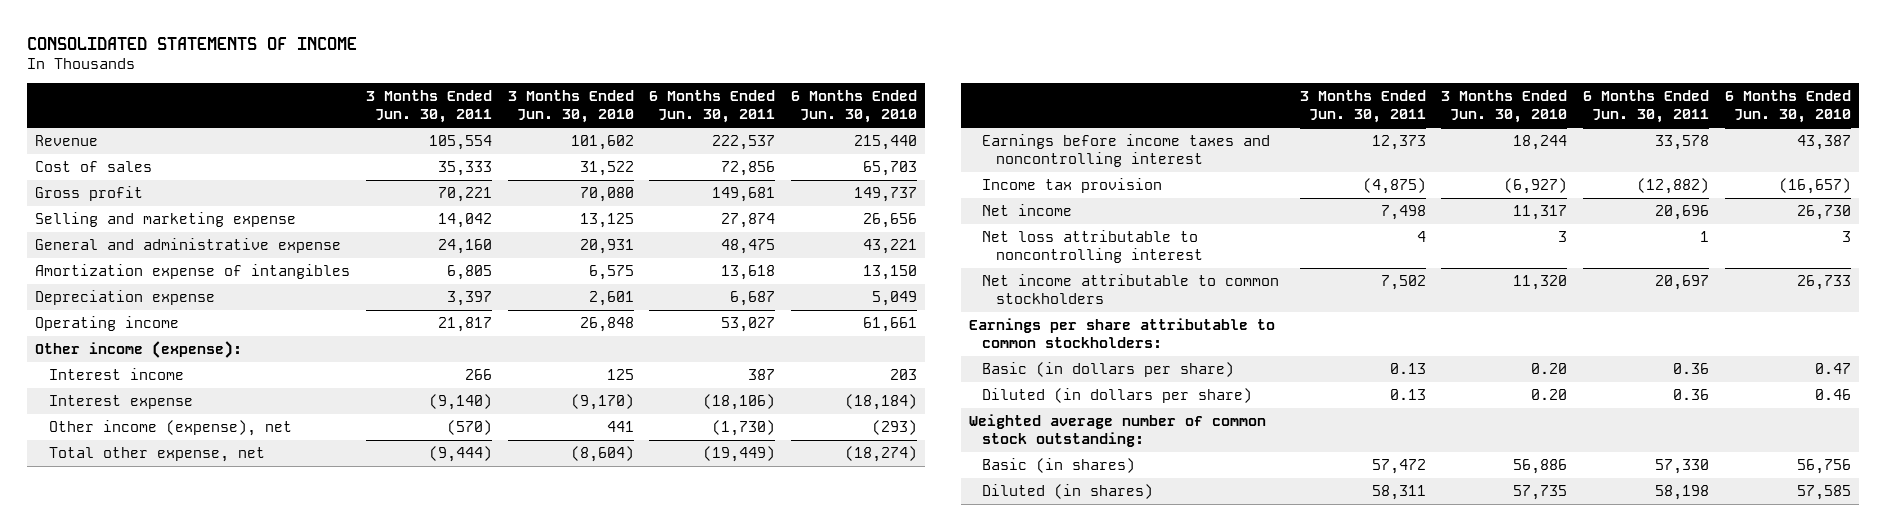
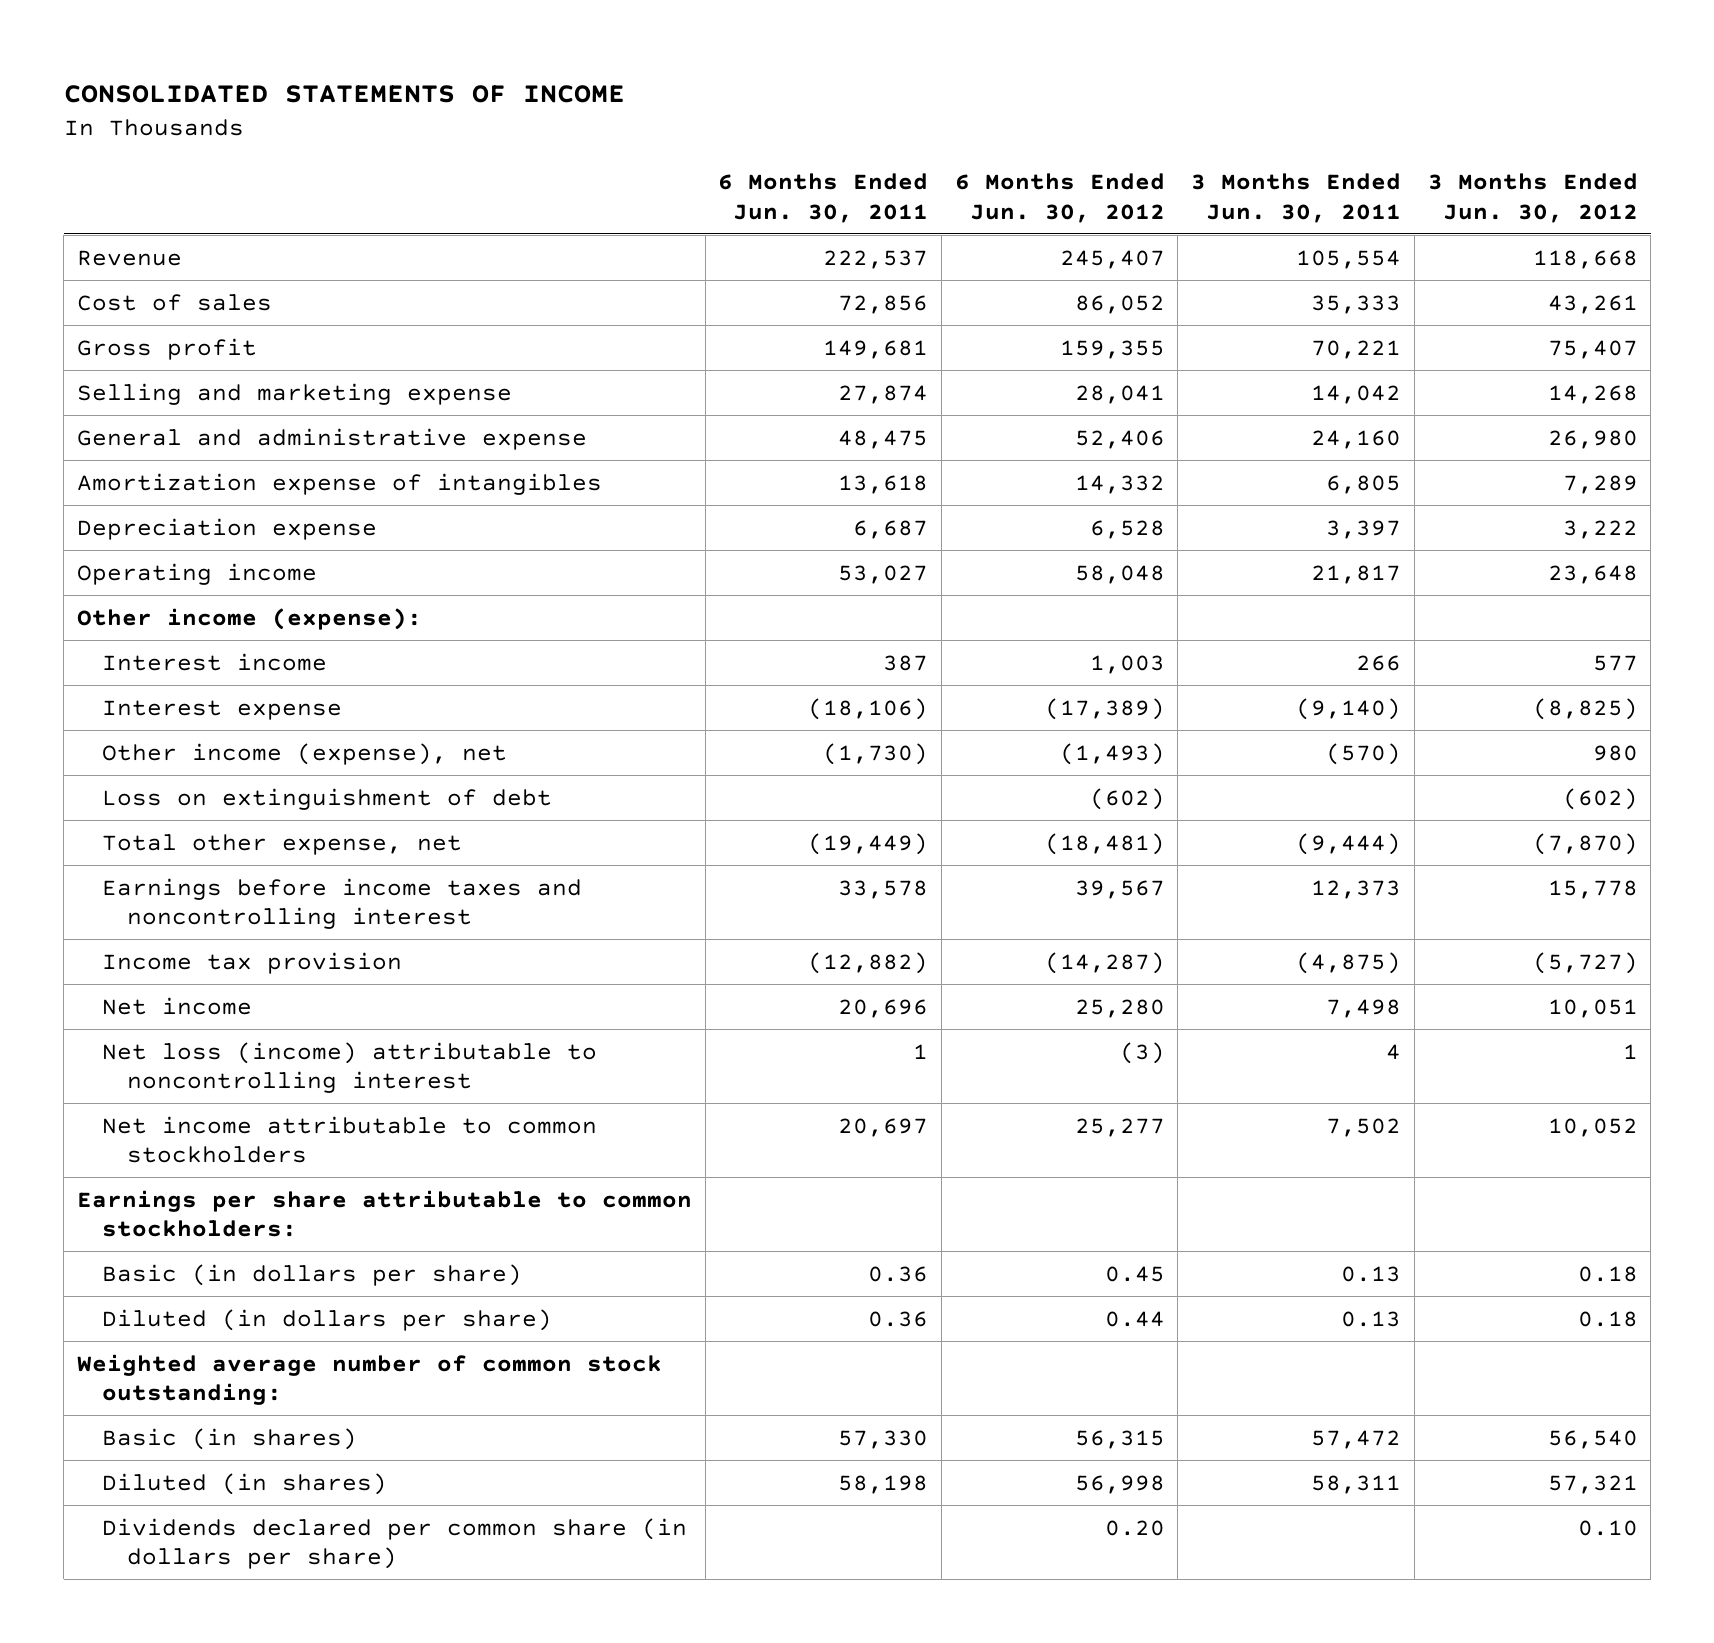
[507,90,634,124] 3 Months Ended Jun. 30, 2010 -> none
[791,90,918,124] 6 Months Ended Jun. 30, 2010 -> none
none -> [954,173,1165,223] 6 Months Ended Jun. 30, 2012
none -> [1427,173,1638,223] 3 Months Ended Jun. 30, 2012
none -> [101,787,552,810] Loss on extinguishment of debt
[982,230,1203,263] Net loss attributable to noncontrolling interest -> [101,1041,597,1094] Net loss (income) attributable to noncontrolling interest
none -> [101,1517,687,1570] Dividends declared per common share (in dollars per share)

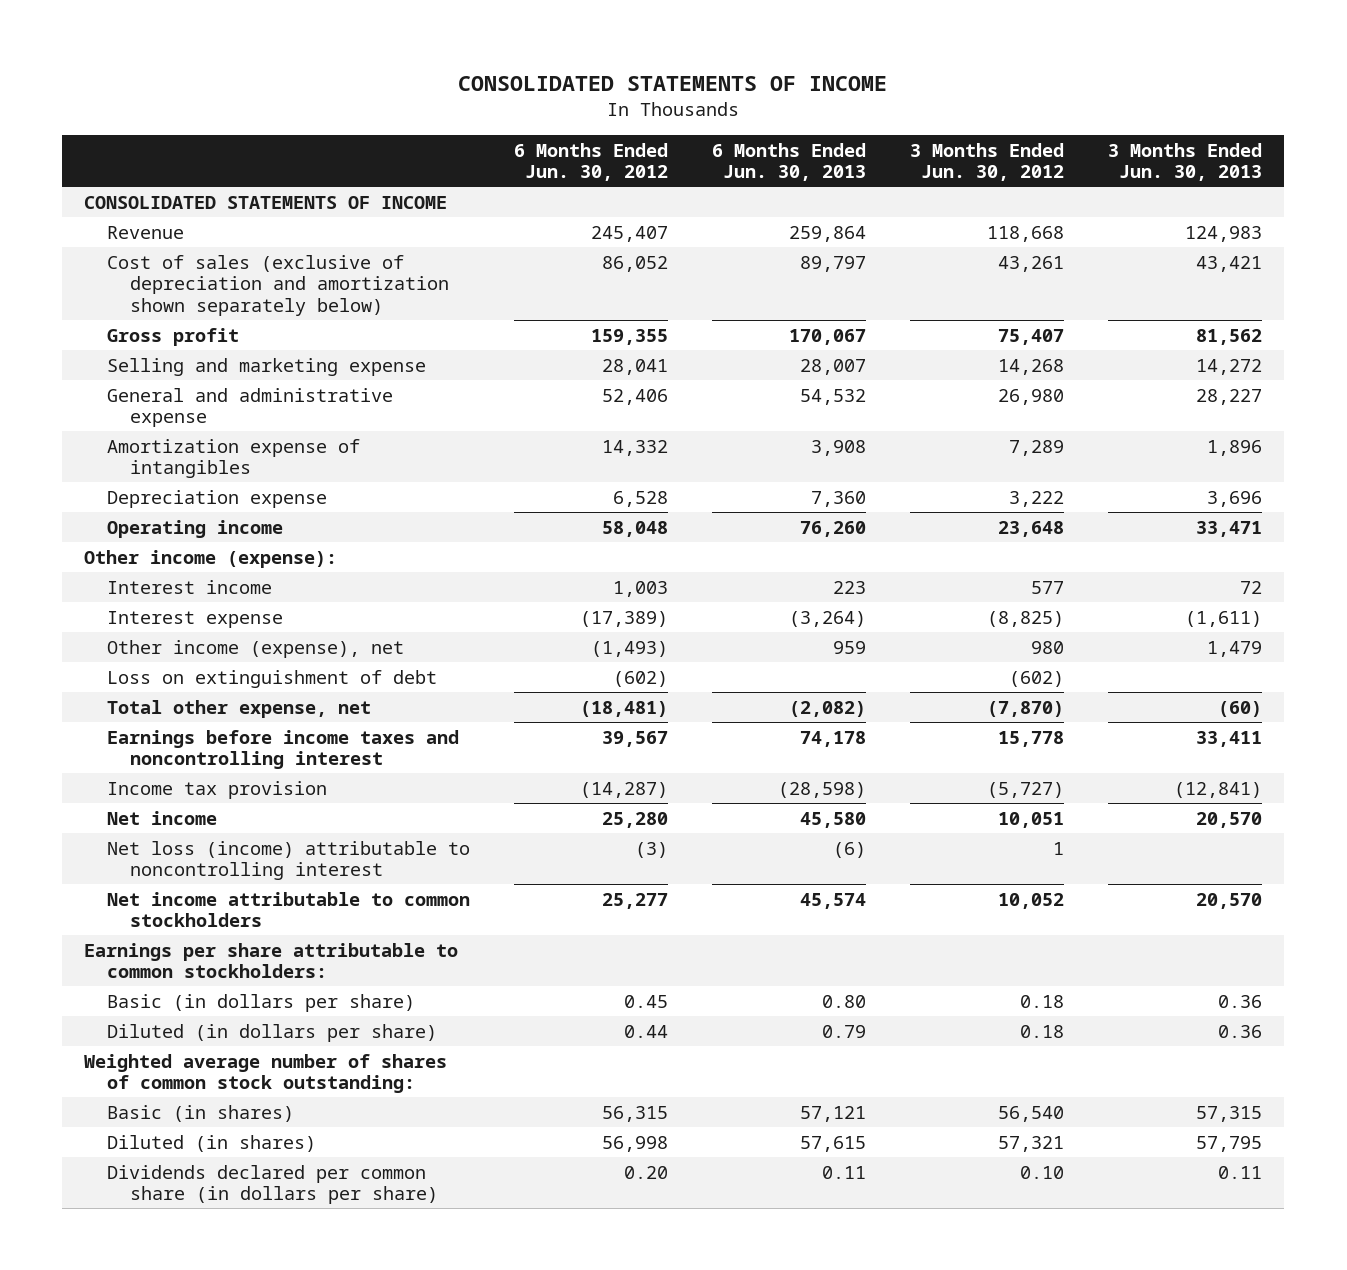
[718,173,929,223] 6 Months Ended Jun. 30, 2011 -> none
[1191,173,1402,223] 3 Months Ended Jun. 30, 2011 -> none
none -> [712,142,867,182] 6 Months Ended Jun. 30, 2013
none -> [1108,142,1263,182] 3 Months Ended Jun. 30, 2013
none -> [84,195,448,209] CONSOLIDATED STATEMENTS OF INCOME
[76,293,272,311] Cost of sales -> [107,254,449,316] Cost of sales (exclusive of depreciation and amortization shown separately below)
[76,1353,662,1406] Weighted average number of common stock outstanding: -> [84,1053,448,1094] Weighted average number of shares of common stock outstanding:

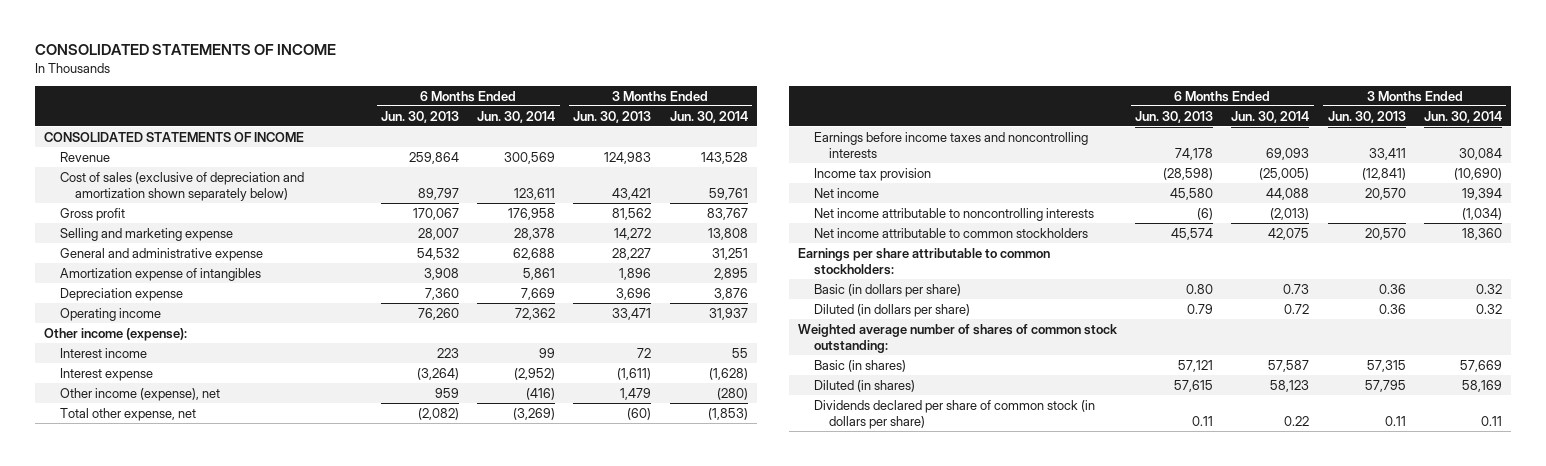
[514,142,669,182] 6 Months Ended Jun. 30, 2012 -> none
[910,142,1065,182] 3 Months Ended Jun. 30, 2012 -> none
none -> [477,110,556,123] Jun. 30, 2014
none -> [669,110,748,123] Jun. 30, 2014
[107,669,438,688] Loss on extinguishment of debt -> none
[107,729,460,770] Earnings before income taxes and noncontrolling interest -> [813,131,1088,158] Earnings before income taxes and noncontrolling interests
[107,840,471,881] Net loss (income) attributable to noncontrolling interest -> [813,207,1094,221] Net income attributable to noncontrolling interests
[107,1164,438,1205] Dividends declared per common share (in dollars per share) -> [813,399,1095,429] Dividends declared per share of common stock (in dollars per share)

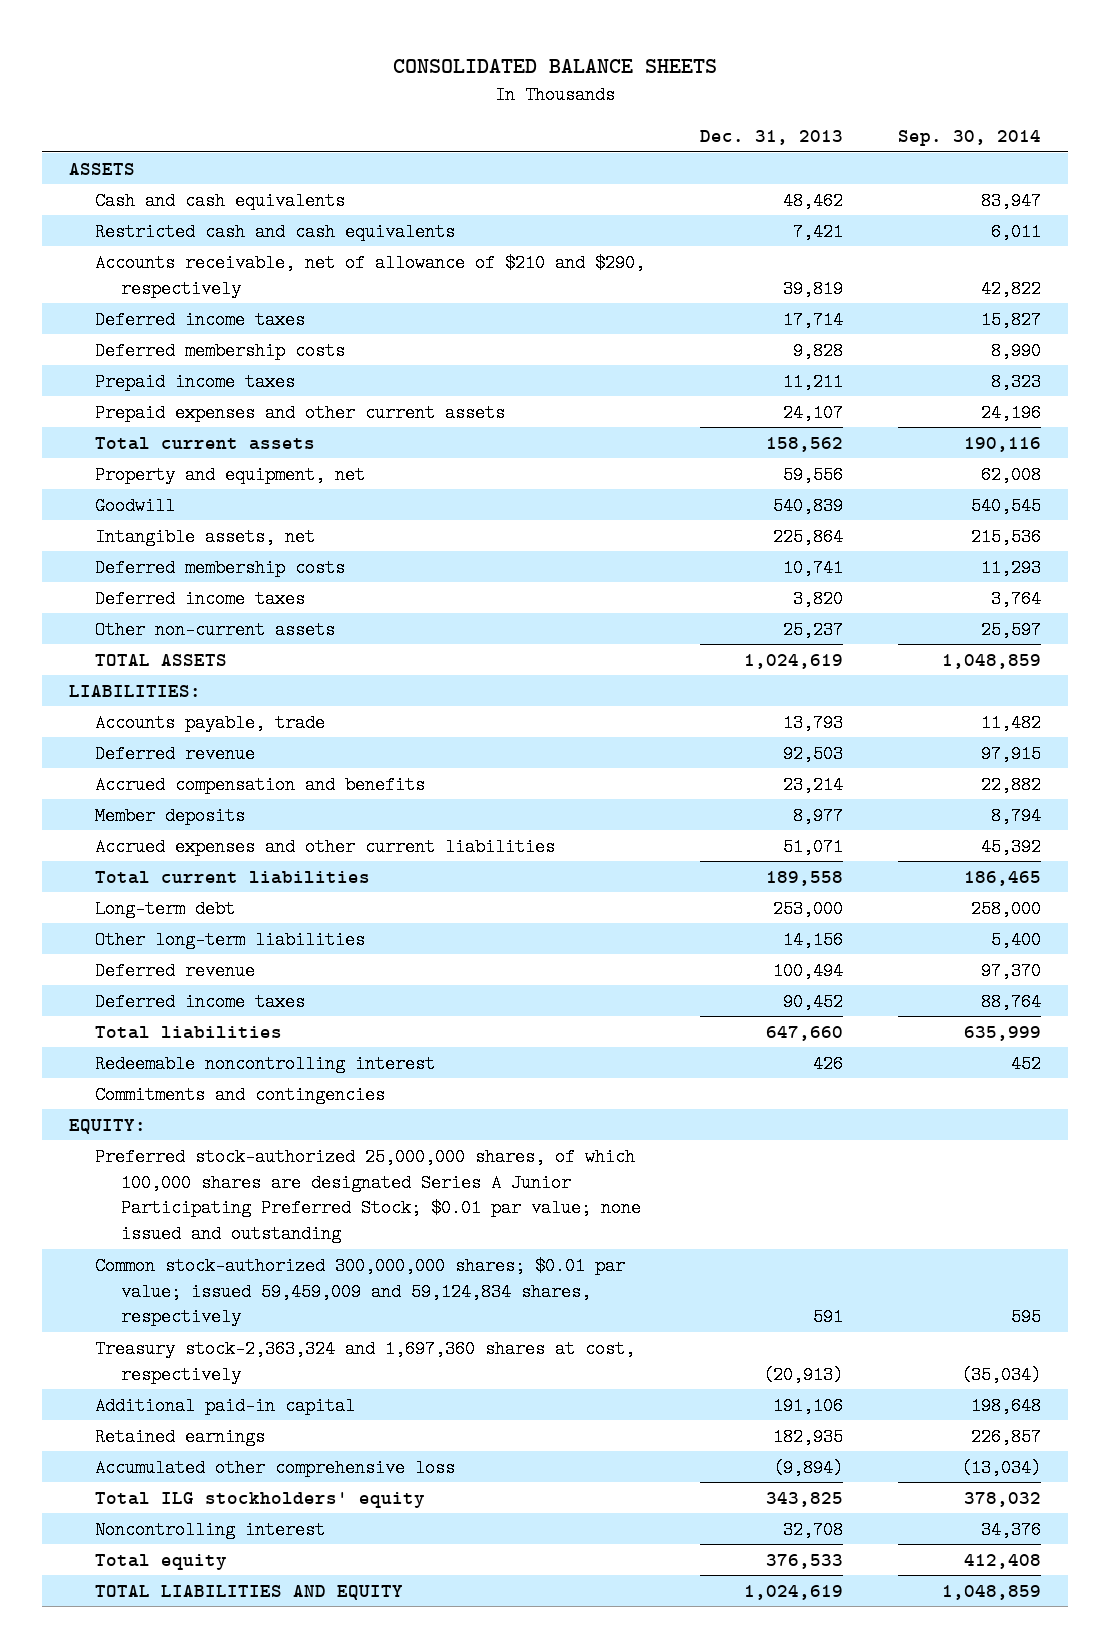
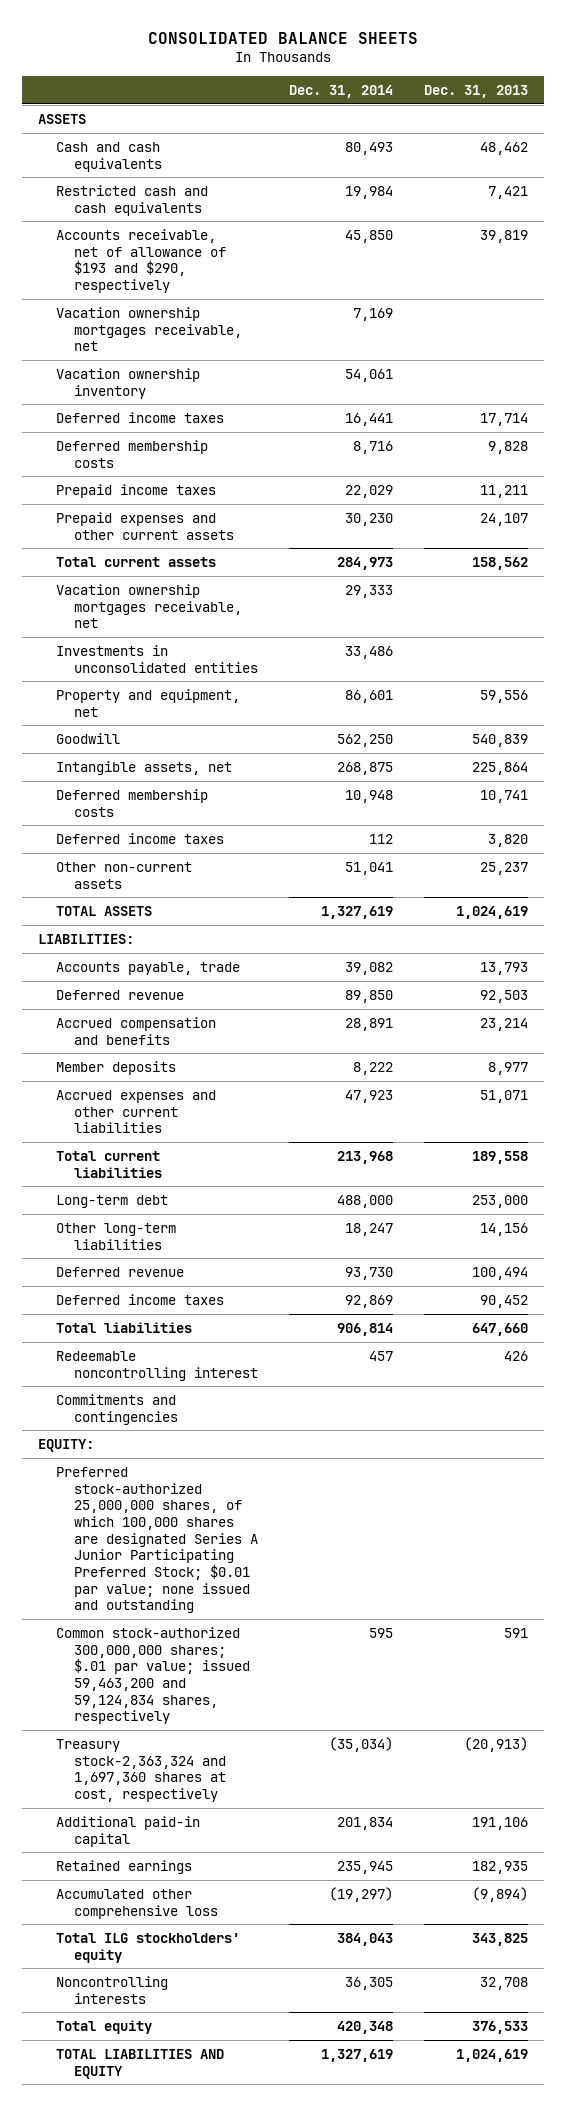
[897,130,1041,147] Sep. 30, 2014 -> none
none -> [289,85,394,99] Dec. 31, 2014
[95,253,646,298] Accounts receivable, net of allowance of $210 and $290, respectively -> [55,228,226,293] Accounts receivable, net of allowance of $193 and $290, respectively
none -> [55,306,242,352] Vacation ownership mortgages receivable, net
none -> [55,367,200,399] Vacation ownership inventory
none -> [55,583,242,629] Vacation ownership mortgages receivable, net
none -> [55,644,258,673] Investments in unconsolidated entities
[95,1256,626,1327] Common stock-authorized 300,000,000 shares; $0.01 par value; issued 59,459,009 and 59,124,834 shares, respectively -> [55,1626,250,1725] Common stock-authorized 300,000,000 shares; $.01 par value; issued 59,463,200 and 59,124,834 shares, respectively
[95,1520,326,1539] Noncontrolling interest -> [55,1975,168,2004] Noncontrolling interests

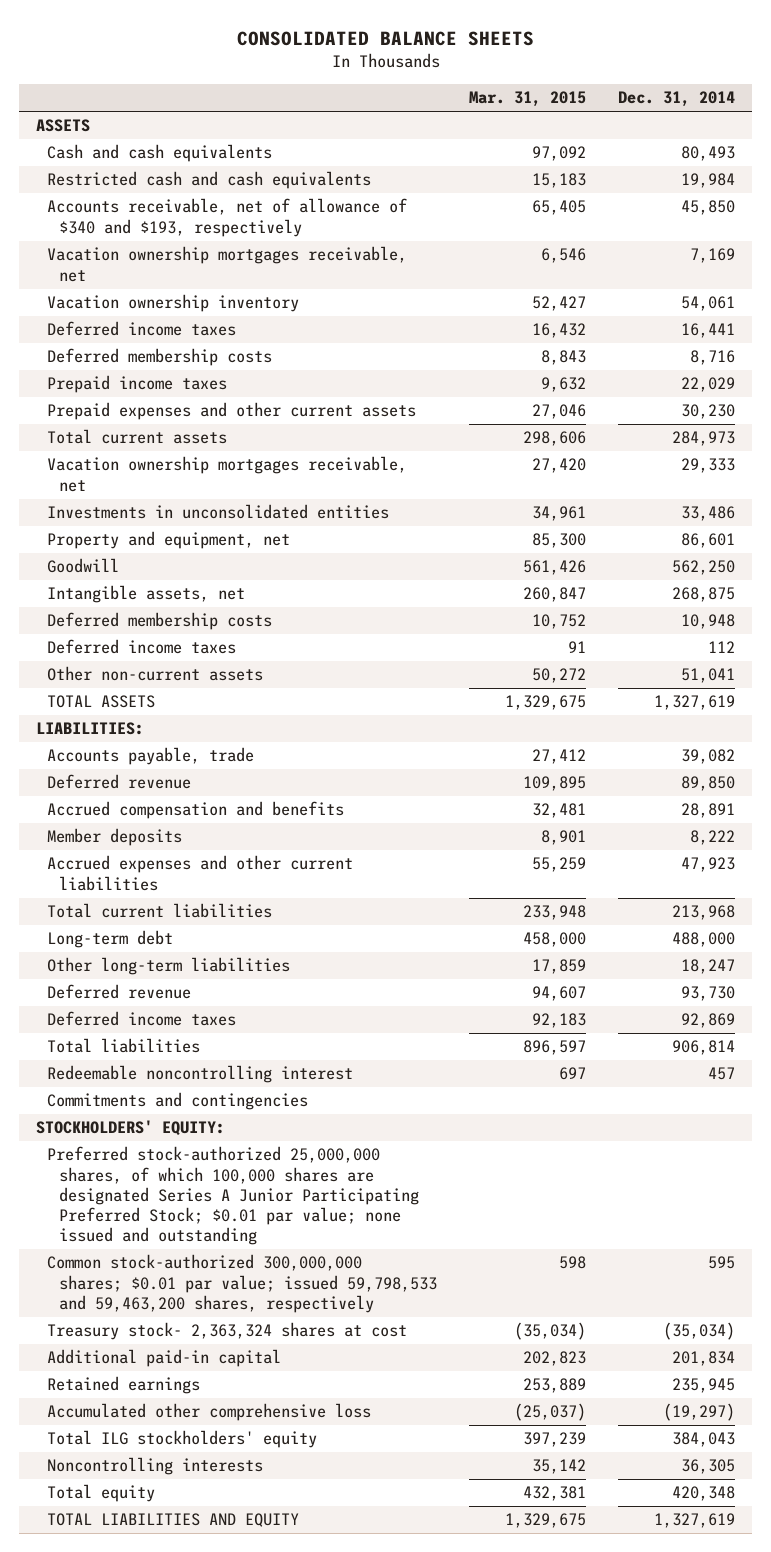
[424,85,529,99] Dec. 31, 2013 -> none
none -> [469,91,587,108] Mar. 31, 2015
[55,228,226,293] Accounts receivable, net of allowance of $193 and $290, respectively -> [47,198,408,237] Accounts receivable, net of allowance of $340 and $193, respectively
[37,1438,94,1452] EQUITY: -> [35,1120,225,1137] STOCKHOLDERS' EQUITY:
[55,1626,250,1725] Common stock-authorized 300,000,000 shares; $.01 par value; issued 59,463,200 and 59,124,834 shares, respectively -> [47,1254,438,1313] Common stock-authorized 300,000,000 shares; $0.01 par value; issued 59,798,533 and 59,463,200 shares, respectively
[55,1738,226,1802] Treasury stock-2,363,324 and 1,697,360 shares at cost, respectively -> [47,1322,408,1341] Treasury stock- 2,363,324 shares at cost

